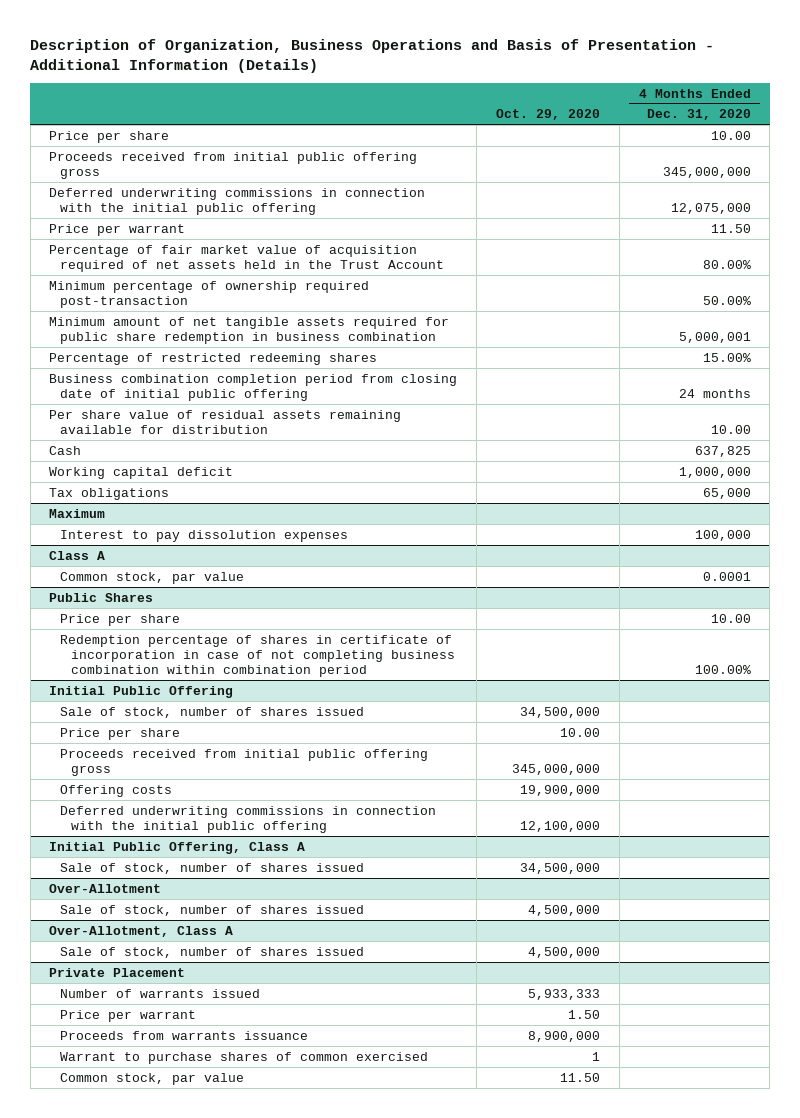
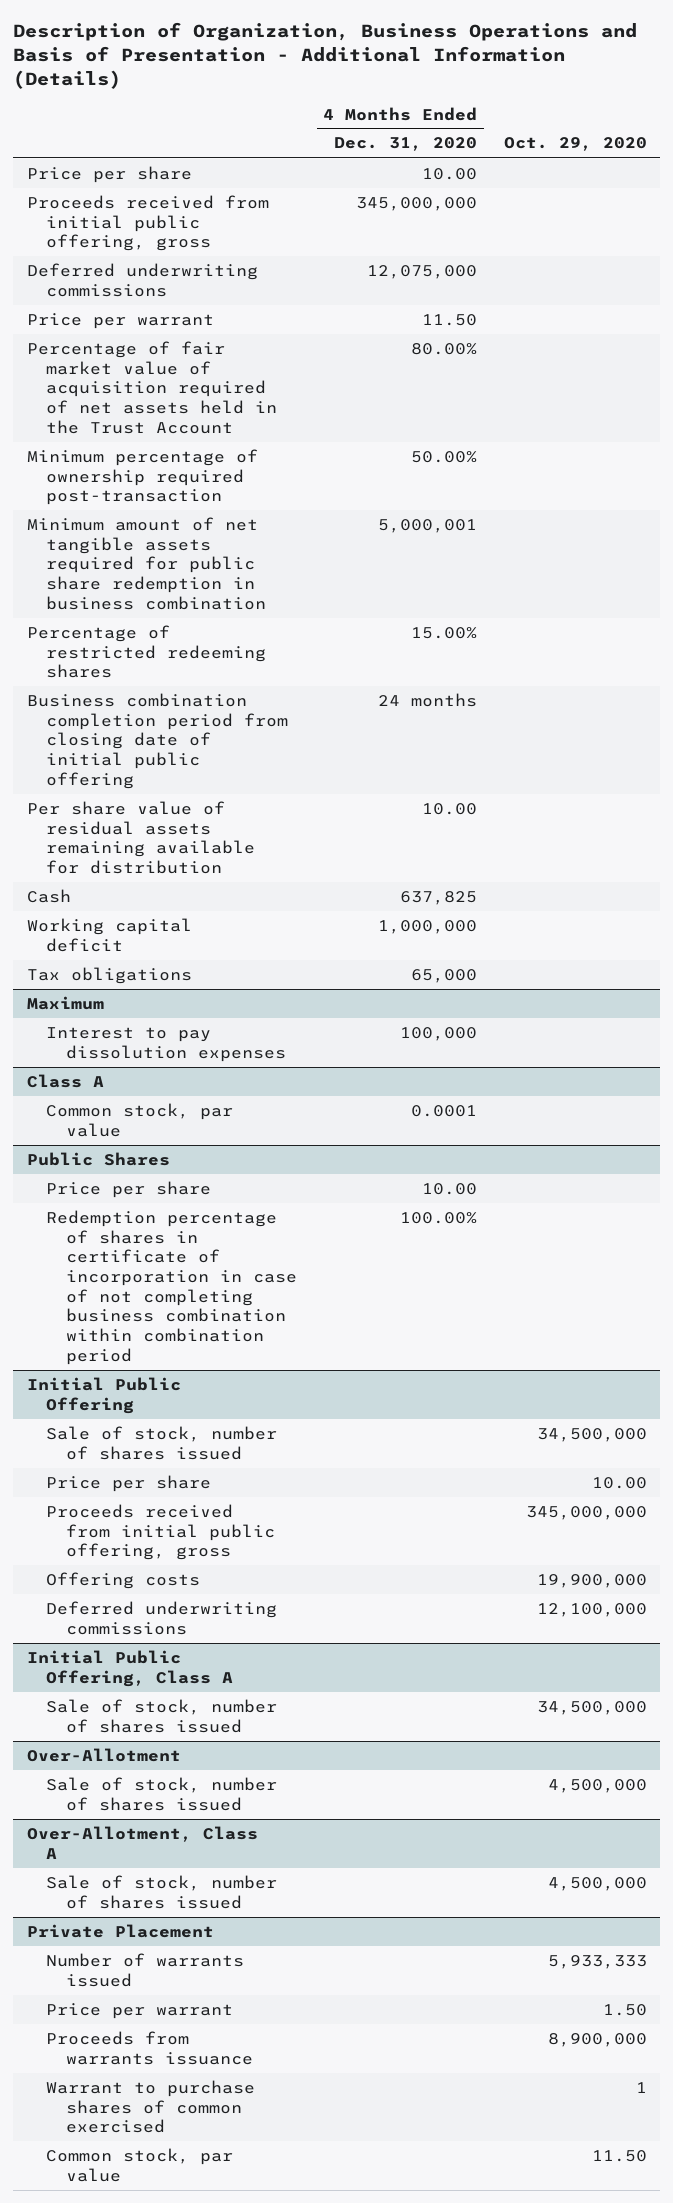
[49,151,418,179] Proceeds received from initial public offering gross -> [26,194,269,252] Proceeds received from initial public offering, gross
[49,187,426,215] Deferred underwriting commissions in connection with the initial public offering -> [26,262,258,297] Deferred underwriting commissions
[60,748,429,776] Proceeds received from initial public offering gross -> [46,1503,275,1561] Proceeds received from initial public offering, gross
[60,805,437,833] Deferred underwriting commissions in connection with the initial public offering -> [46,1600,278,1635] Deferred underwriting commissions

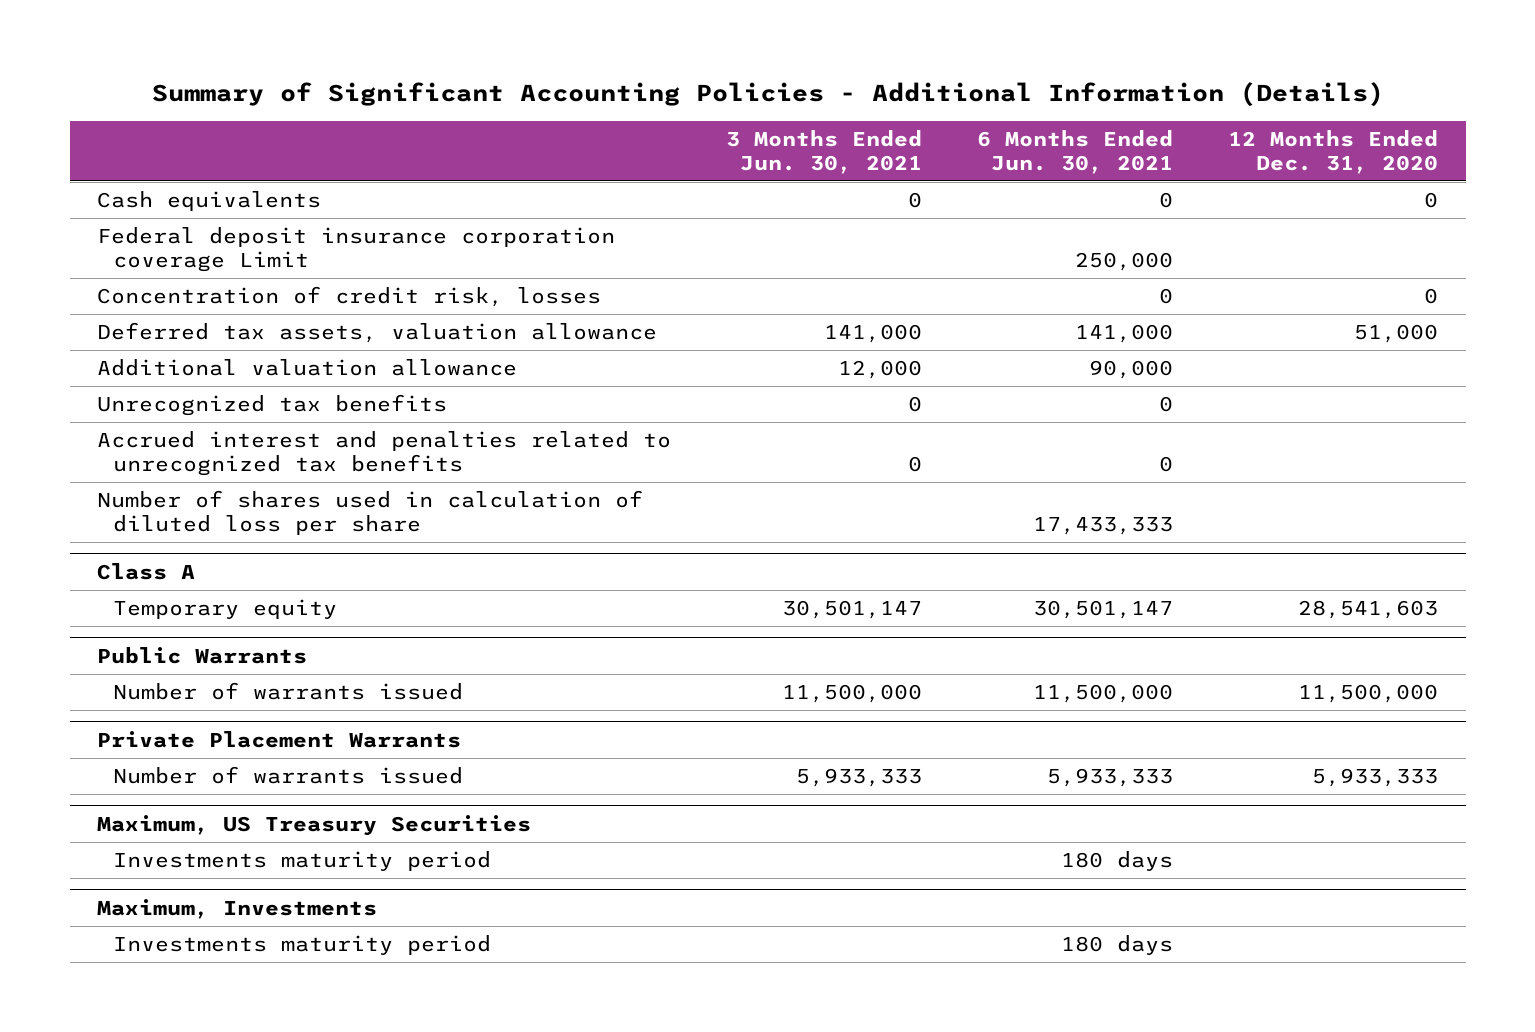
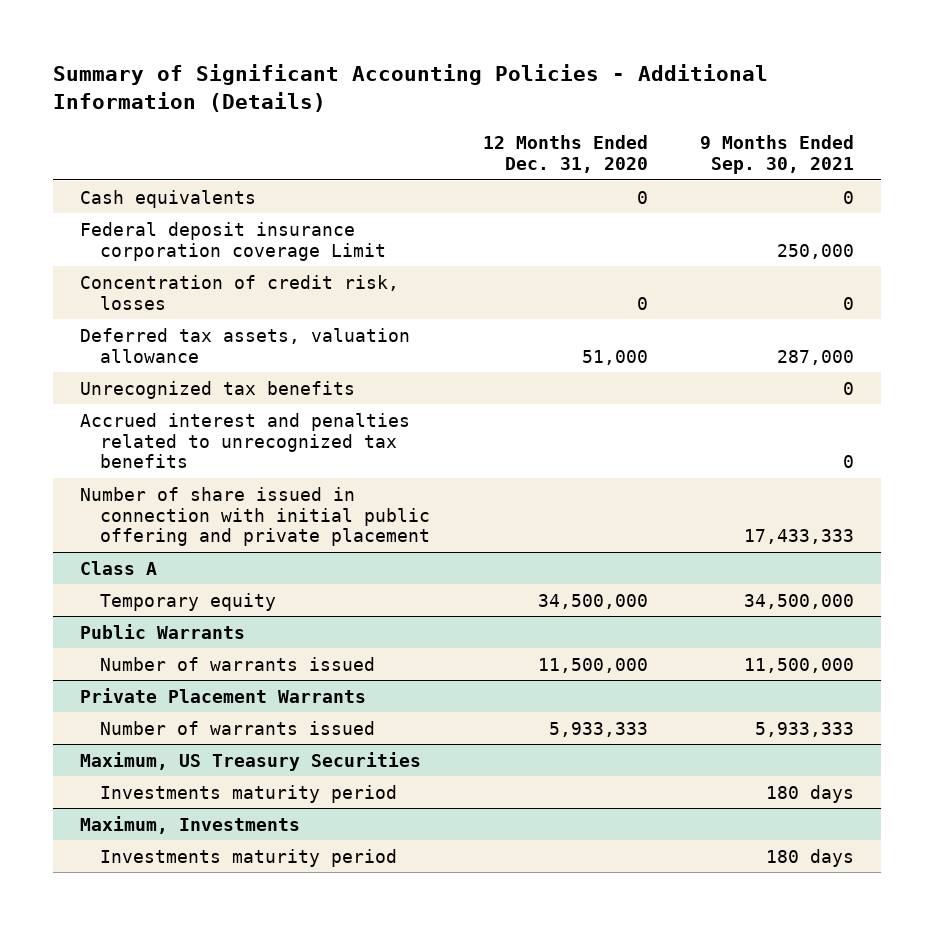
[726,130,923,174] 3 Months Ended Jun. 30, 2021 -> none
[977,130,1174,174] 6 Months Ended Jun. 30, 2021 -> none
none -> [700,135,855,175] 9 Months Ended Sep. 30, 2021
[97,359,518,377] Additional valuation allowance -> none
[97,490,644,535] Number of shares used in calculation of diluted loss per share -> [79,486,431,547] Number of share issued in connection with initial public offering and private placement
[1298,600,1439,620] 28,541,603 -> [537,593,648,609] 34,500,000

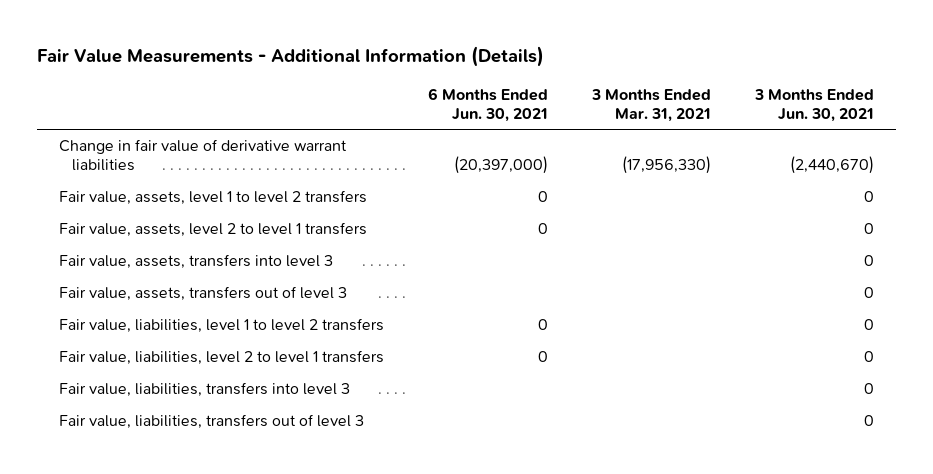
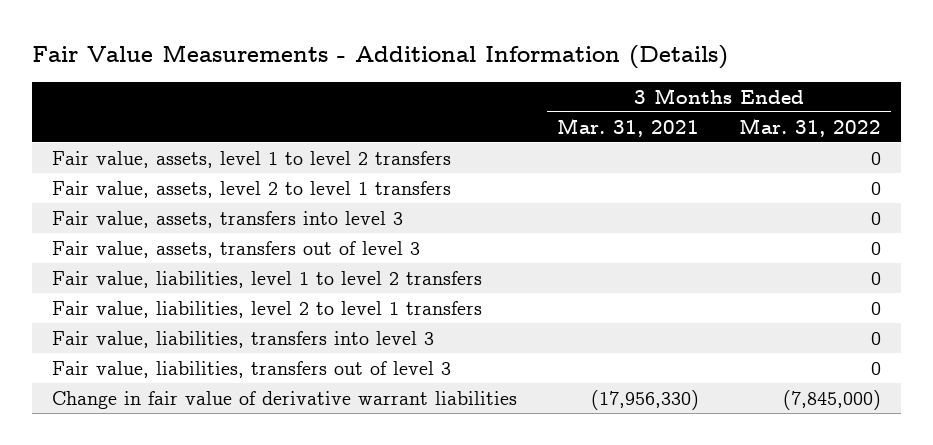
[428,87,549,123] 6 Months Ended Jun. 30, 2021 -> none
[753,88,874,123] 3 Months Ended Jun. 30, 2021 -> none
none -> [738,117,881,137] Mar. 31, 2022
[59,139,348,172] Change in fair value of derivative warrant liabilities -> [52,390,518,409] Change in fair value of derivative warrant liabilities

